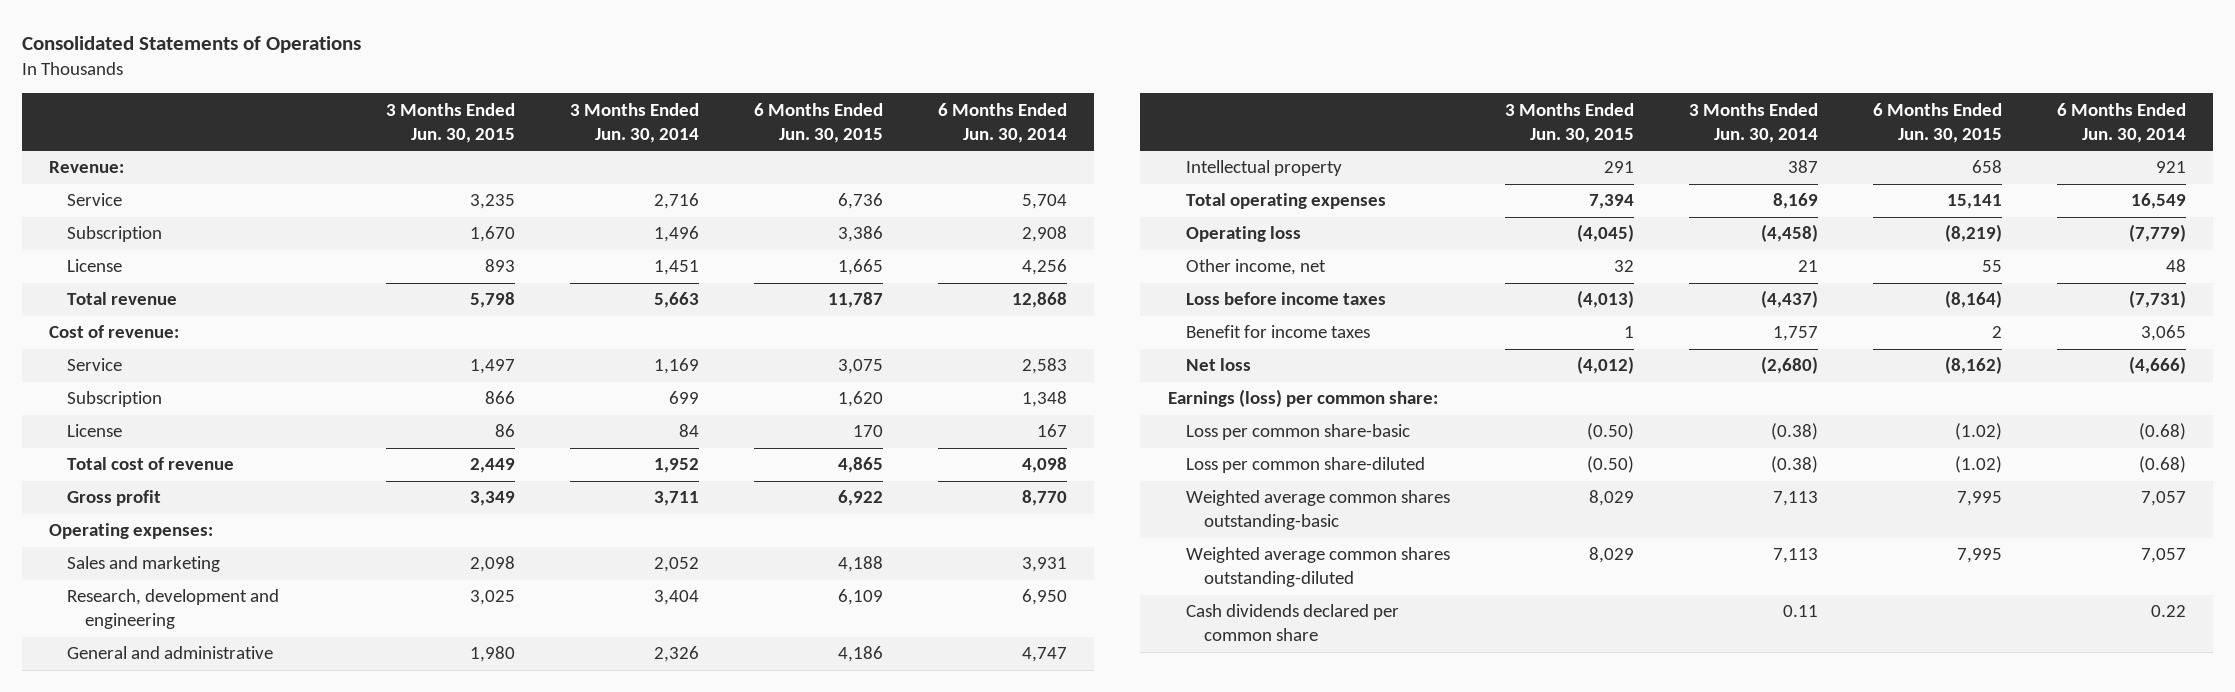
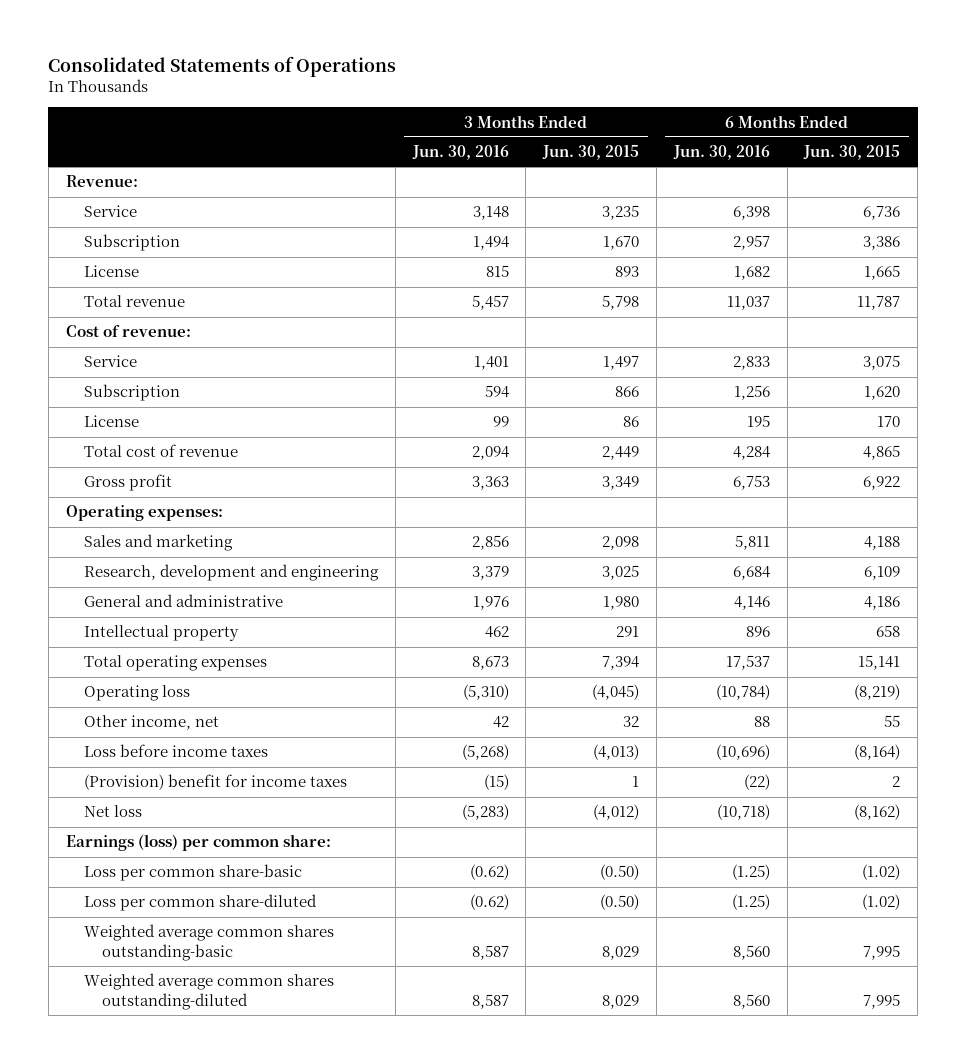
[569,102,699,143] 3 Months Ended Jun. 30, 2014 -> none
[937,102,1067,143] 6 Months Ended Jun. 30, 2014 -> none
none -> [411,145,509,161] Jun. 30, 2016
none -> [672,145,770,161] Jun. 30, 2016
[1185,325,1370,339] Benefit for income taxes -> [83,774,347,791] (Provision) benefit for income taxes
[1185,604,1399,642] Cash dividends declared per common share -> none

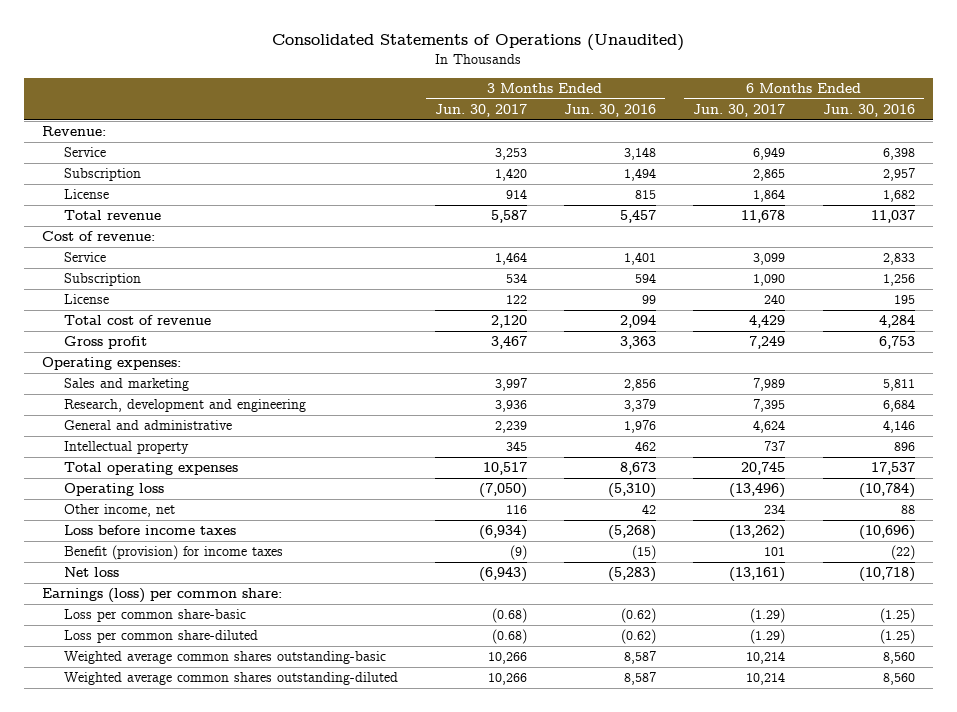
[48,55,397,77] Consolidated Statements of Operations -> [272,34,685,52] Consolidated Statements of Operations (Unaudited)
[542,145,640,161] Jun. 30, 2015 -> none
[803,145,901,161] Jun. 30, 2015 -> none
none -> [434,104,527,118] Jun. 30, 2017
none -> [693,104,786,118] Jun. 30, 2017
[83,774,347,791] (Provision) benefit for income taxes -> [63,545,283,561] Benefit (provision) for income taxes

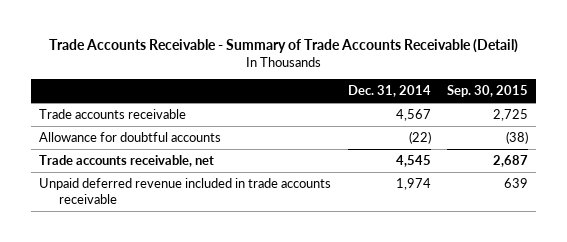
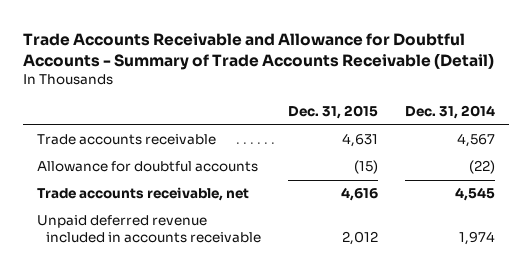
[48,39,518,54] Trade Accounts Receivable - Summary of Trade Accounts Receivable (Detail) -> [23,32,495,70] Trade Accounts Receivable and Allowance for Doubtful Accounts - Summary of Trade Accounts Receivable (Detail)
[447,85,529,98] Sep. 30, 2015 -> none
none -> [288,105,379,120] Dec. 31, 2015
[39,177,332,204] Unpaid deferred revenue included in trade accounts receivable -> [36,215,262,243] Unpaid deferred revenue included in accounts receivable

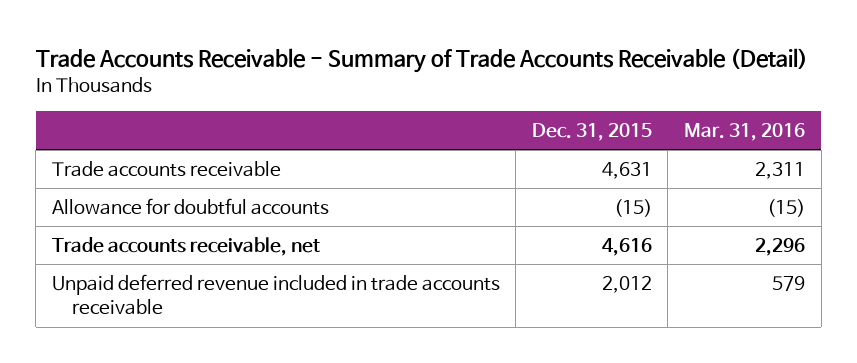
[23,32,495,70] Trade Accounts Receivable and Allowance for Doubtful Accounts - Summary of Trade Accounts Receivable (Detail) -> [35,47,808,73] Trade Accounts Receivable - Summary of Trade Accounts Receivable (Detail)
[405,105,496,120] Dec. 31, 2014 -> none
none -> [683,122,805,141] Mar. 31, 2016
[36,215,262,243] Unpaid deferred revenue included in accounts receivable -> [51,274,500,316] Unpaid deferred revenue included in trade accounts receivable

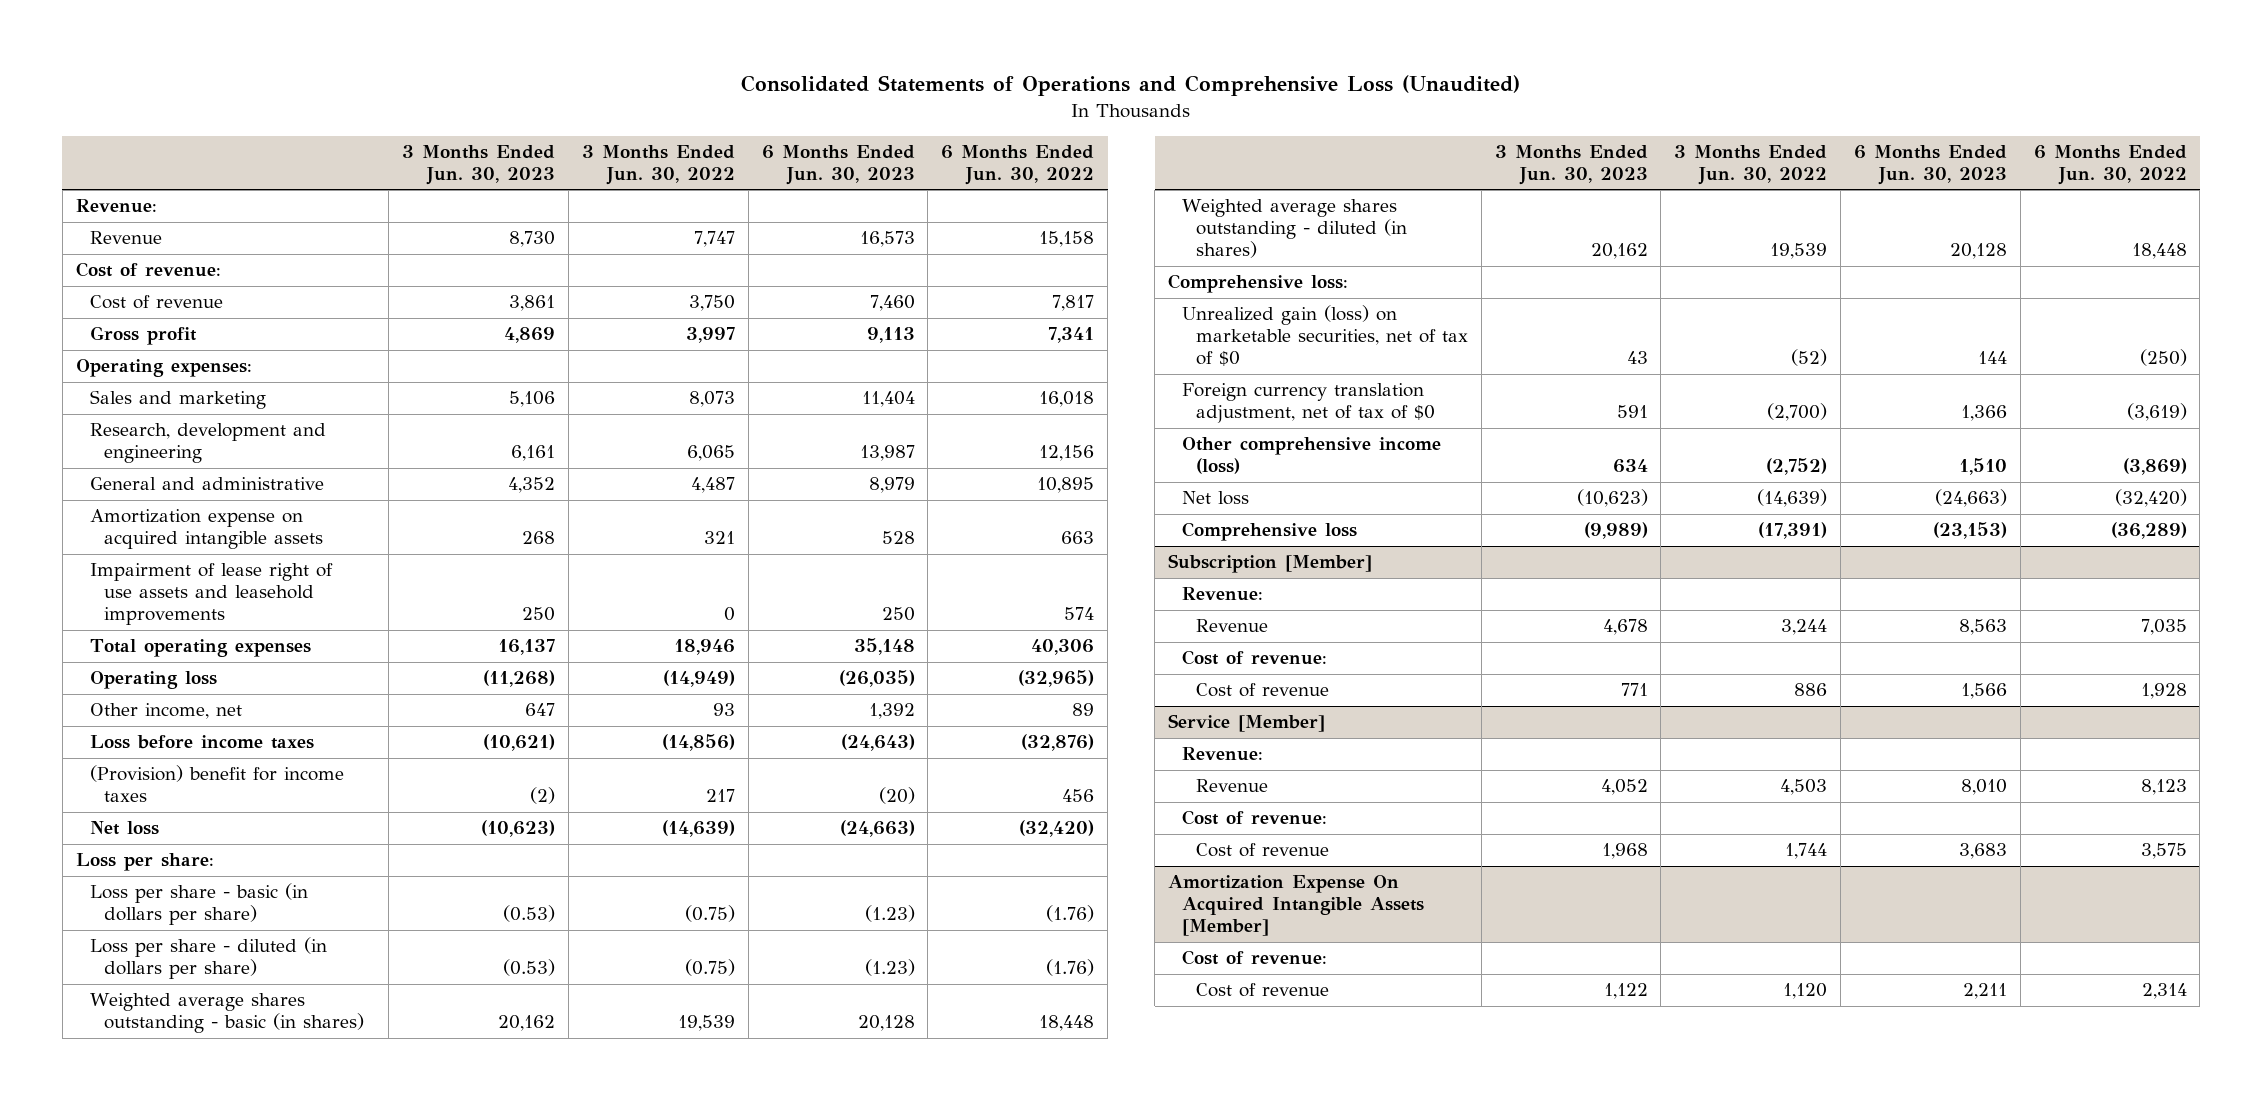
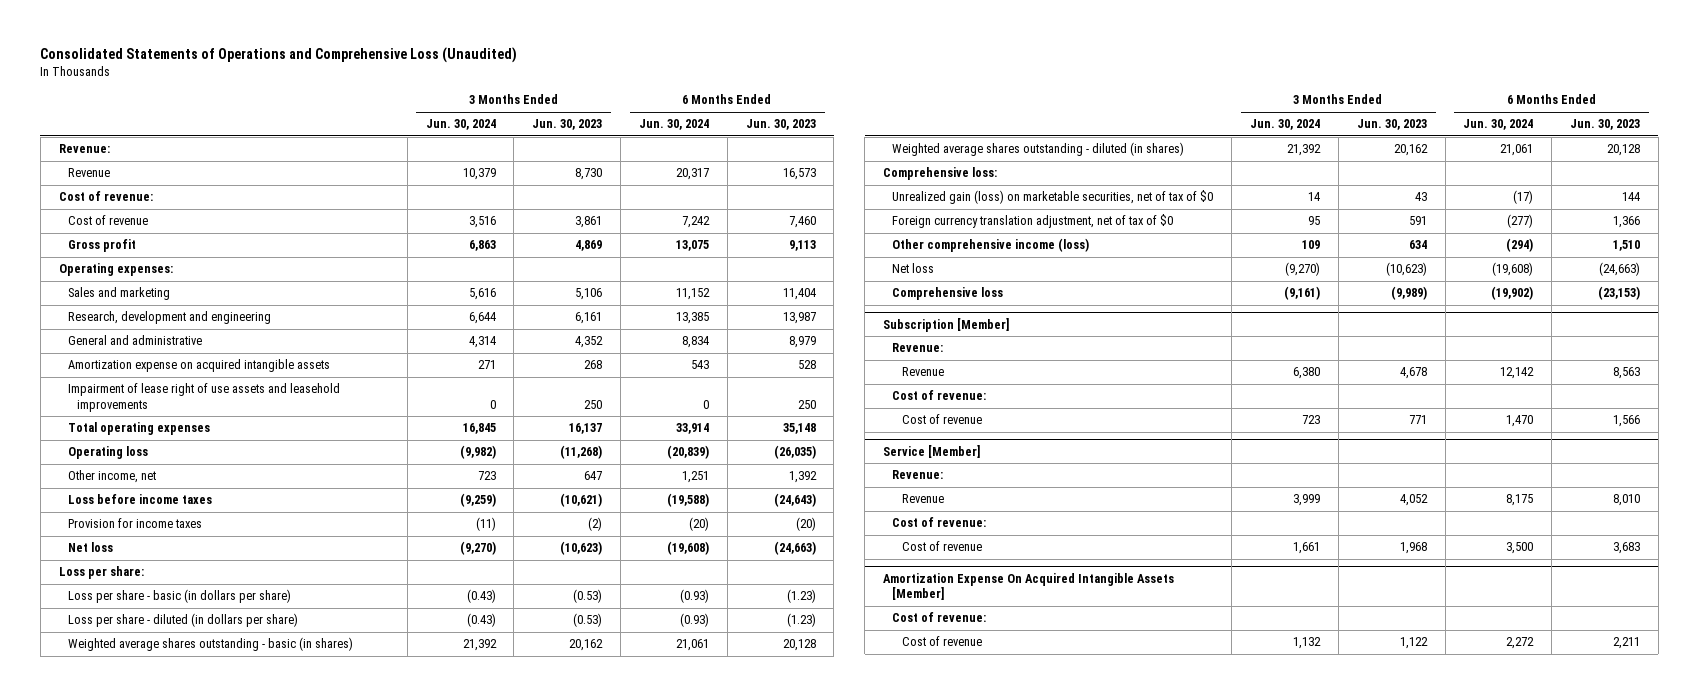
[581,144,735,185] 3 Months Ended Jun. 30, 2022 -> none
[941,144,1095,185] 6 Months Ended Jun. 30, 2022 -> none
none -> [425,119,496,131] Jun. 30, 2024
none -> [638,119,709,131] Jun. 30, 2024
[89,765,344,803] (Provision) benefit for income taxes -> [67,518,202,529] Provision for income taxes

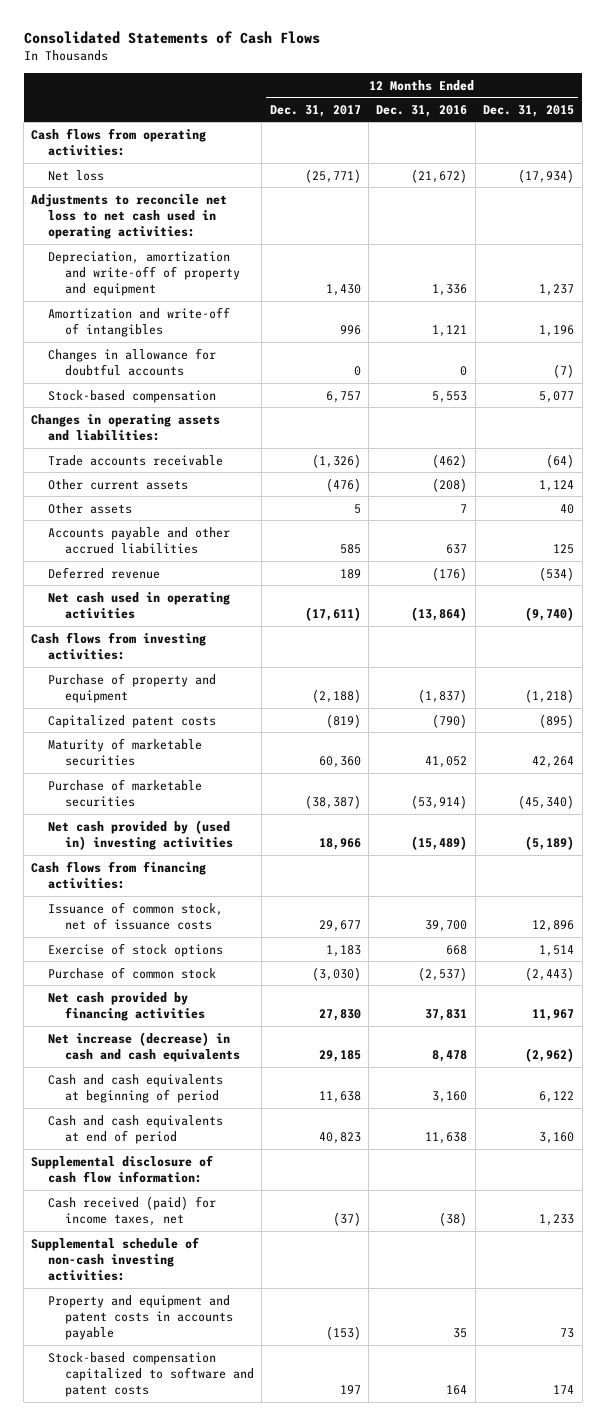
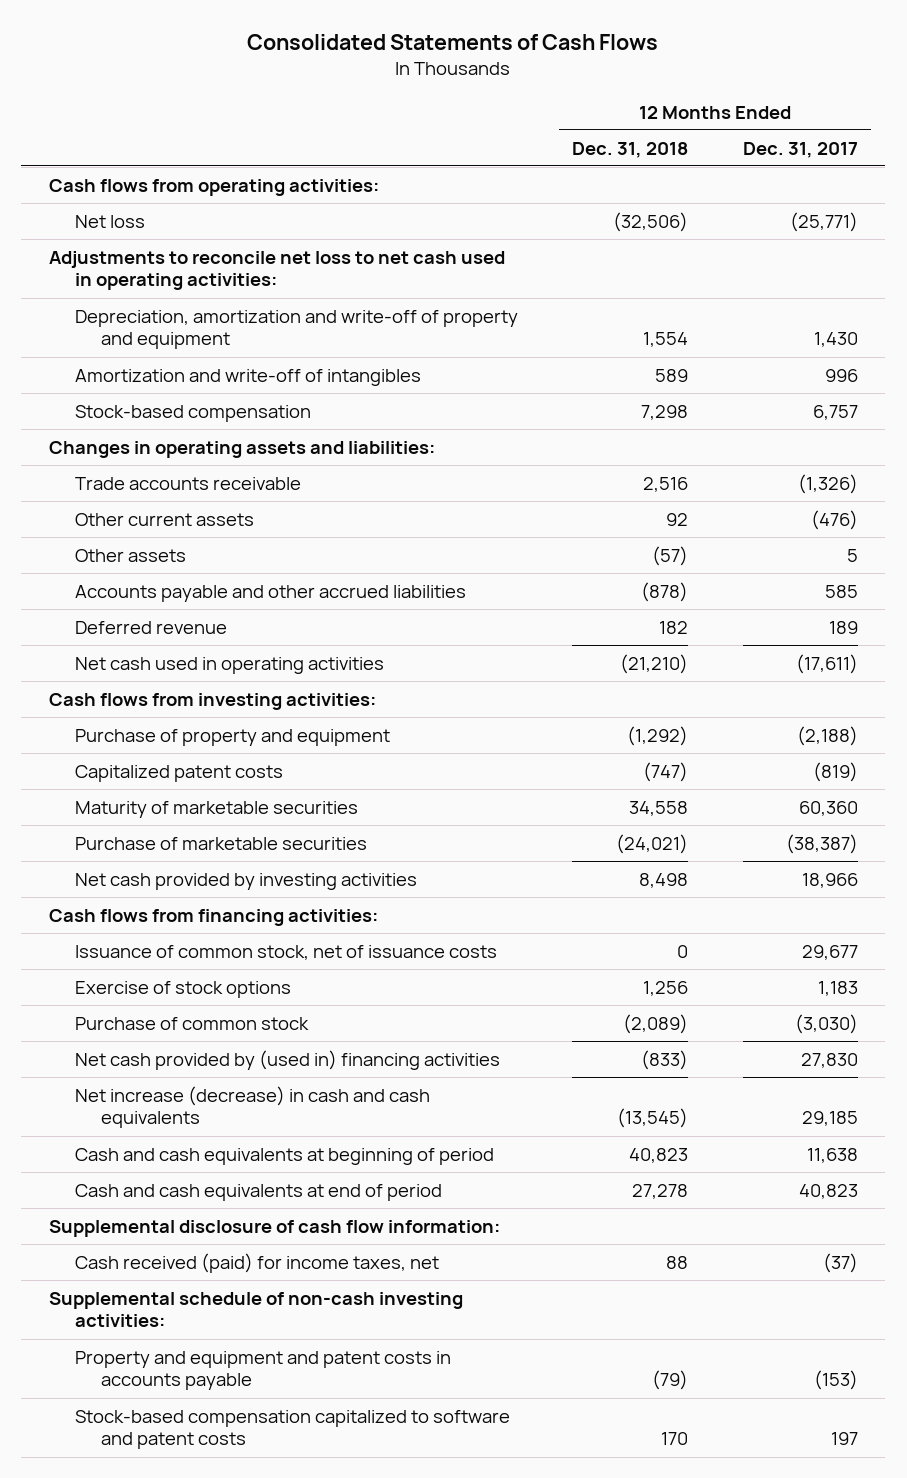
[376,104,468,117] Dec. 31, 2016 -> none
[483,104,575,117] Dec. 31, 2015 -> none
none -> [572,141,689,158] Dec. 31, 2018
[48,347,217,376] Changes in allowance for doubtful accounts -> none
[48,819,234,850] Net cash provided by (used in) investing activities -> [74,872,417,890] Net cash provided by investing activities
[48,991,206,1021] Net cash provided by financing activities -> [74,1049,500,1070] Net cash provided by (used in) financing activities

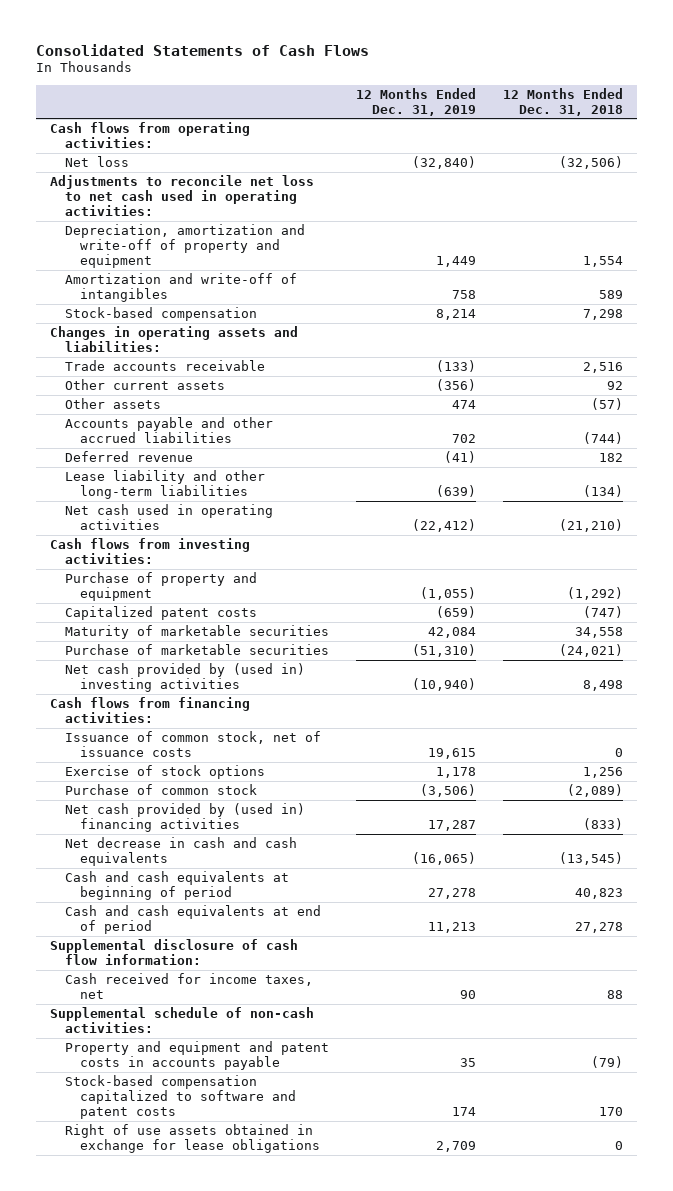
[742,141,858,158] Dec. 31, 2017 -> none
none -> [356,87,477,116] 12 Months Ended Dec. 31, 2019
[641,581,689,602] (878) -> [583,431,624,444] (744)
none -> [64,469,265,499] Lease liability and other long-term liabilities
[74,872,417,890] Net cash provided by investing activities -> [64,662,305,692] Net cash provided by (used in) investing activities
[74,1085,430,1129] Net increase (decrease) in cash and cash equivalents -> [64,836,297,866] Net decrease in cash and cash equivalents
[74,1252,439,1273] Cash received (paid) for income taxes, net -> [64,972,313,999] Cash received for income taxes, net
[48,1291,463,1328] Supplemental schedule of non-cash investing activities: -> [49,1006,314,1033] Supplemental schedule of non-cash activities:
none -> [64,1123,320,1153] Right of use assets obtained in exchange for lease obligations

